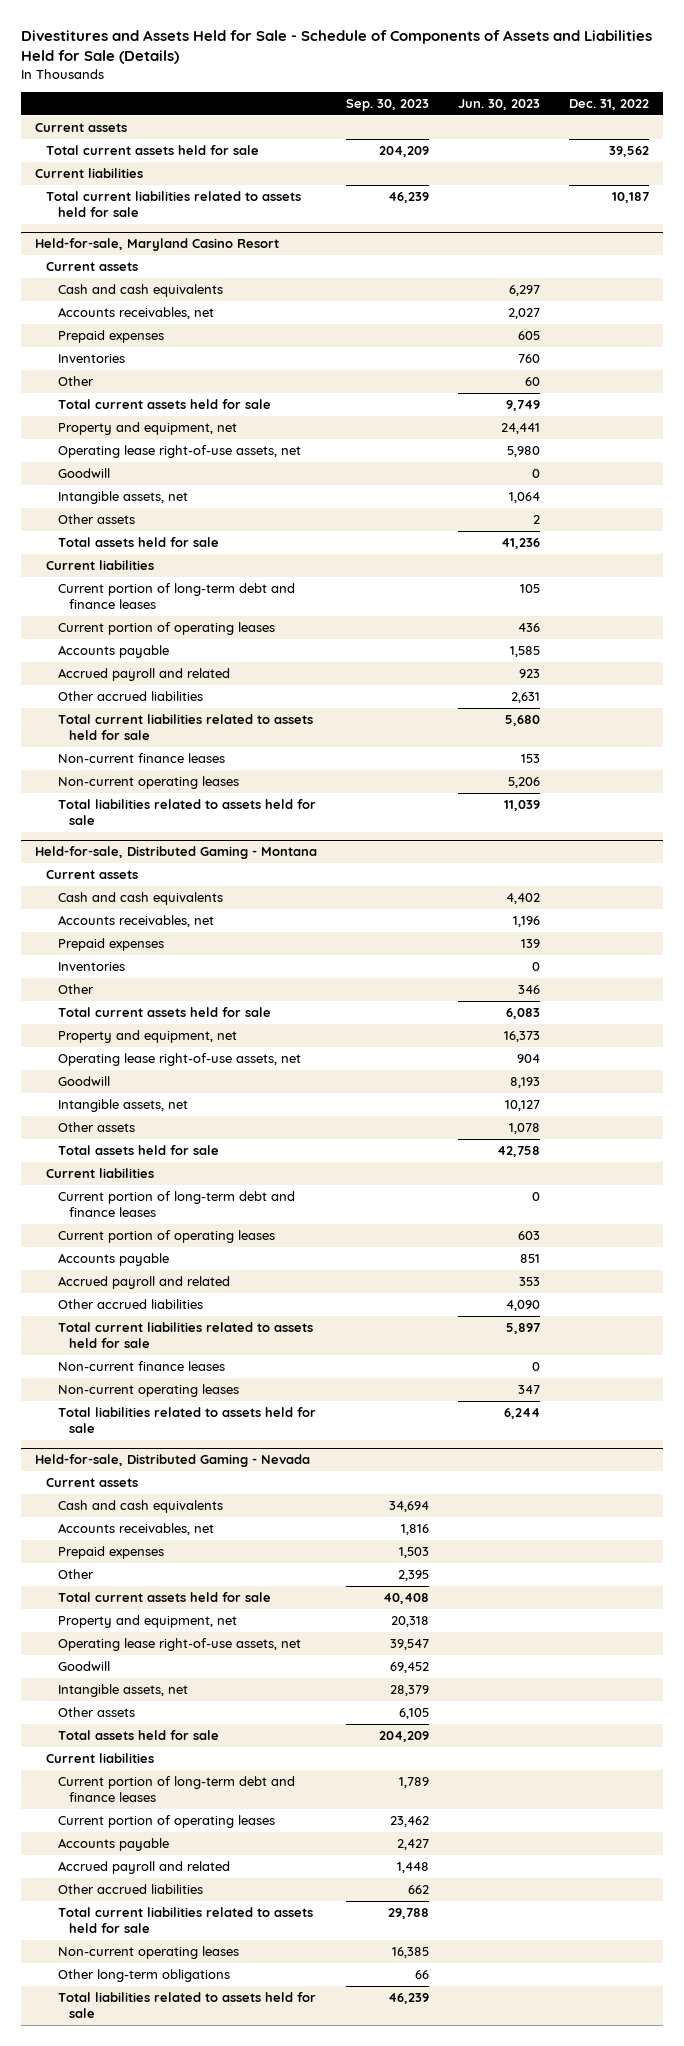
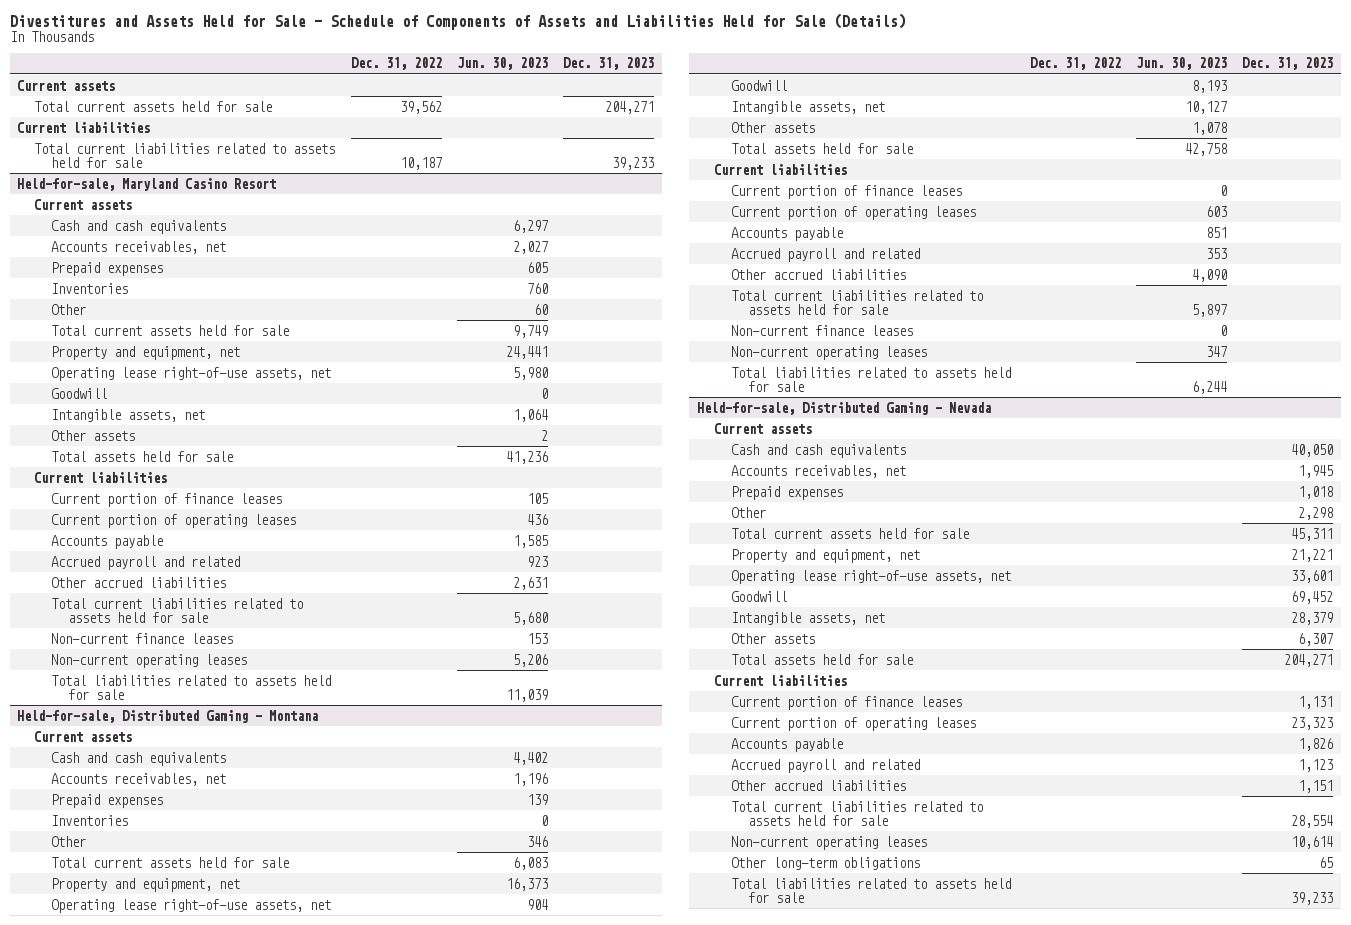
[346,99,430,112] Sep. 30, 2023 -> none
none -> [562,57,654,71] Dec. 31, 2023
[57,583,295,610] Current portion of long-term debt and finance leases -> [51,492,283,507] Current portion of finance leases
[57,1191,295,1218] Current portion of long-term debt and finance leases -> [730,184,962,199] Current portion of finance leases
[57,1776,295,1803] Current portion of long-term debt and finance leases -> [730,695,962,710] Current portion of finance leases

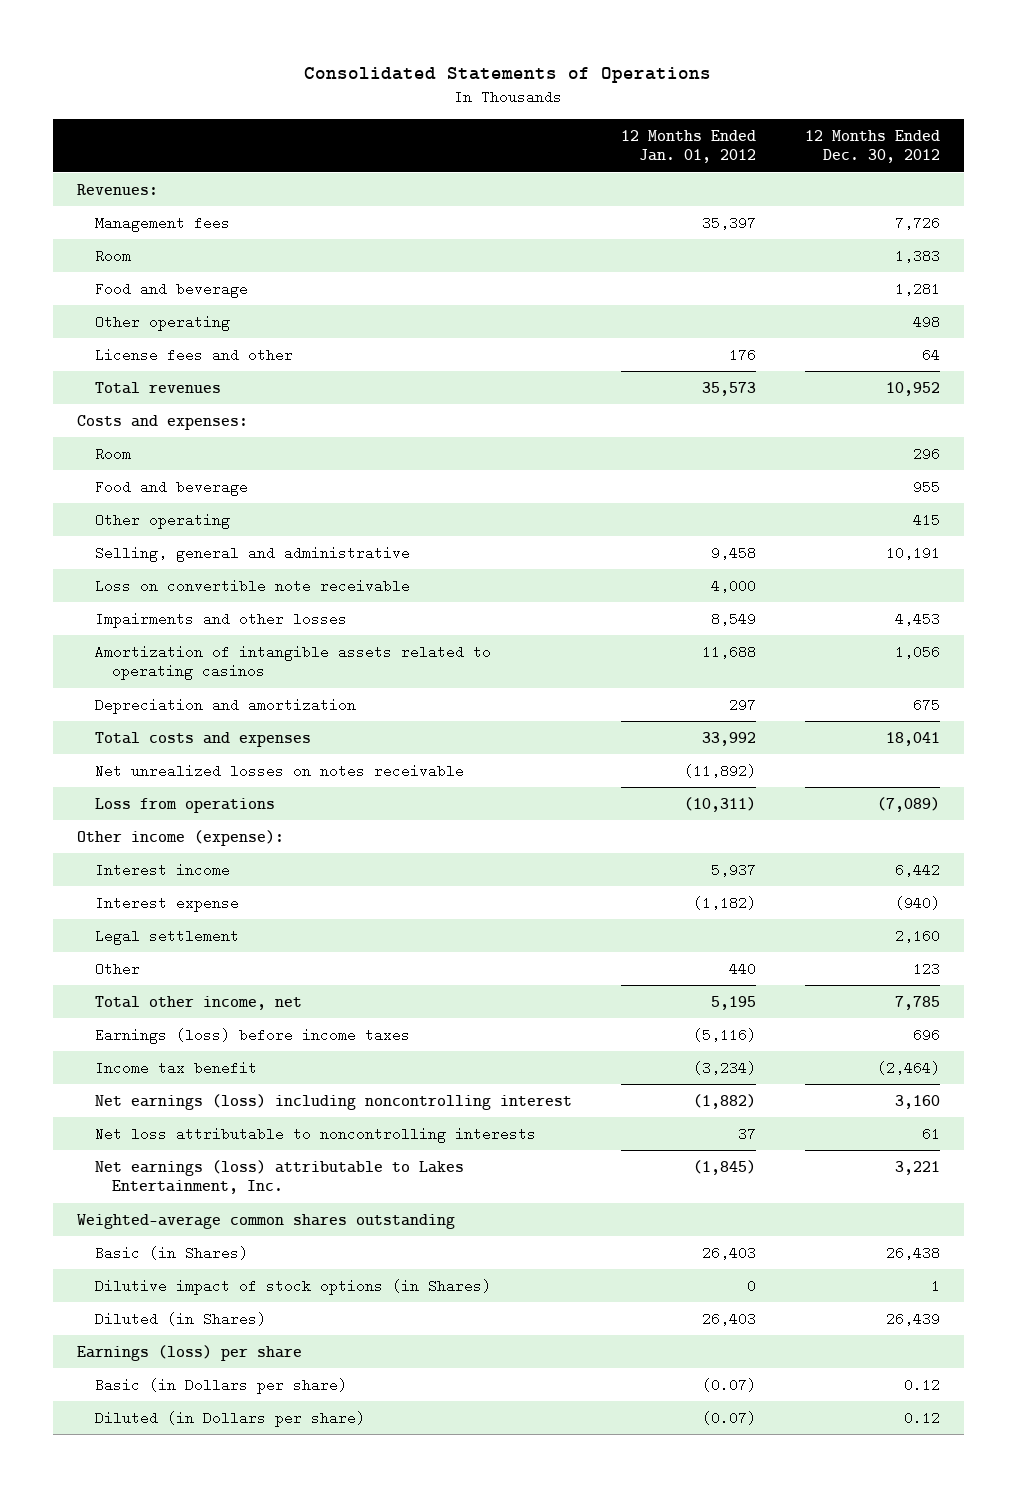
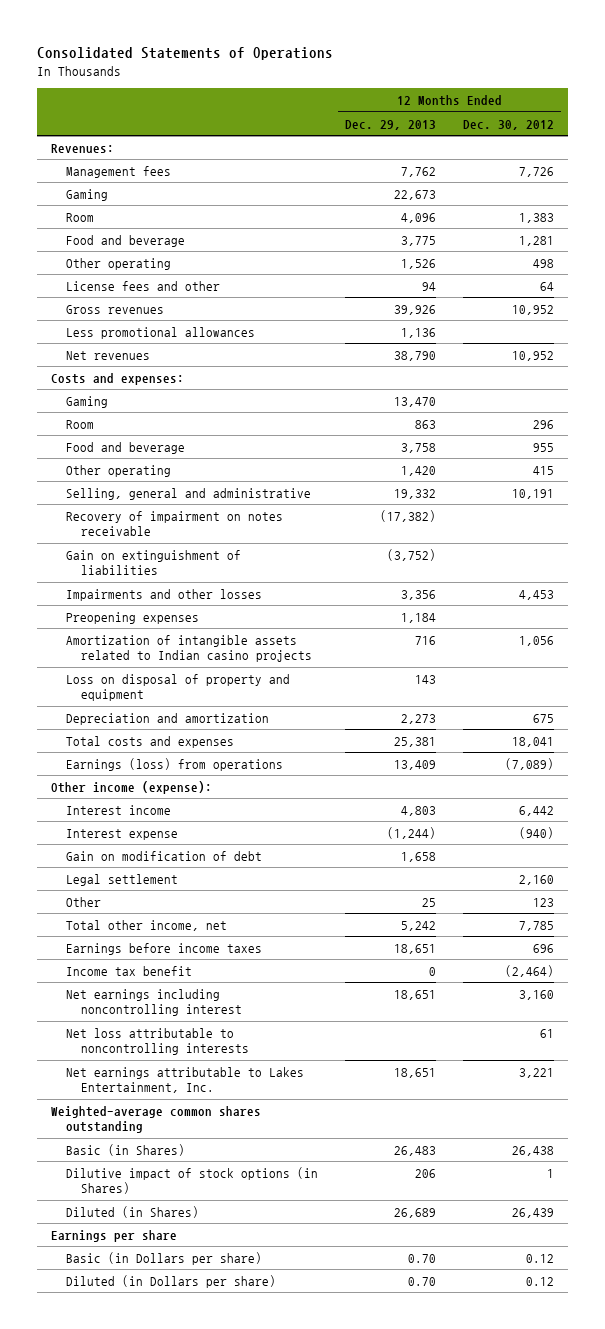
[620,129,756,164] 12 Months Ended Jan. 01, 2012 -> none
none -> [345,119,437,130] Dec. 29, 2013
none -> [65,188,108,201] Gaming
[94,381,221,394] Total revenues -> [65,304,164,314] Gross revenues
none -> [65,326,255,339] Less promotional allowances
none -> [65,350,150,360] Net revenues
none -> [65,395,108,408] Gaming
[94,578,410,593] Loss on convertible note receivable -> none
none -> [65,510,283,537] Recovery of impairment on notes receivable
none -> [65,549,241,576] Gain on extinguishment of liabilities
none -> [65,611,199,624] Preopening expenses
[94,644,491,681] Amortization of intangible assets related to operating casinos -> [65,634,313,663] Amortization of intangible assets related to Indian casino projects
none -> [65,673,290,702] Loss on disposal of property and equipment
[94,763,464,778] Net unrealized losses on notes receivable -> none
[94,797,275,813] Loss from operations -> [65,757,283,771] Earnings (loss) from operations
none -> [65,850,262,861] Gain on modification of debt
[94,1027,410,1044] Earnings (loss) before income taxes -> [65,942,262,955] Earnings before income taxes
[94,1093,572,1110] Net earnings (loss) including noncontrolling interest -> [65,988,243,1017] Net earnings including noncontrolling interest
[94,1159,464,1195] Net earnings (loss) attributable to Lakes Entertainment, Inc. -> [65,1066,304,1094] Net earnings attributable to Lakes Entertainment, Inc.
[77,1344,303,1361] Earnings (loss) per share -> [50,1229,177,1242] Earnings per share

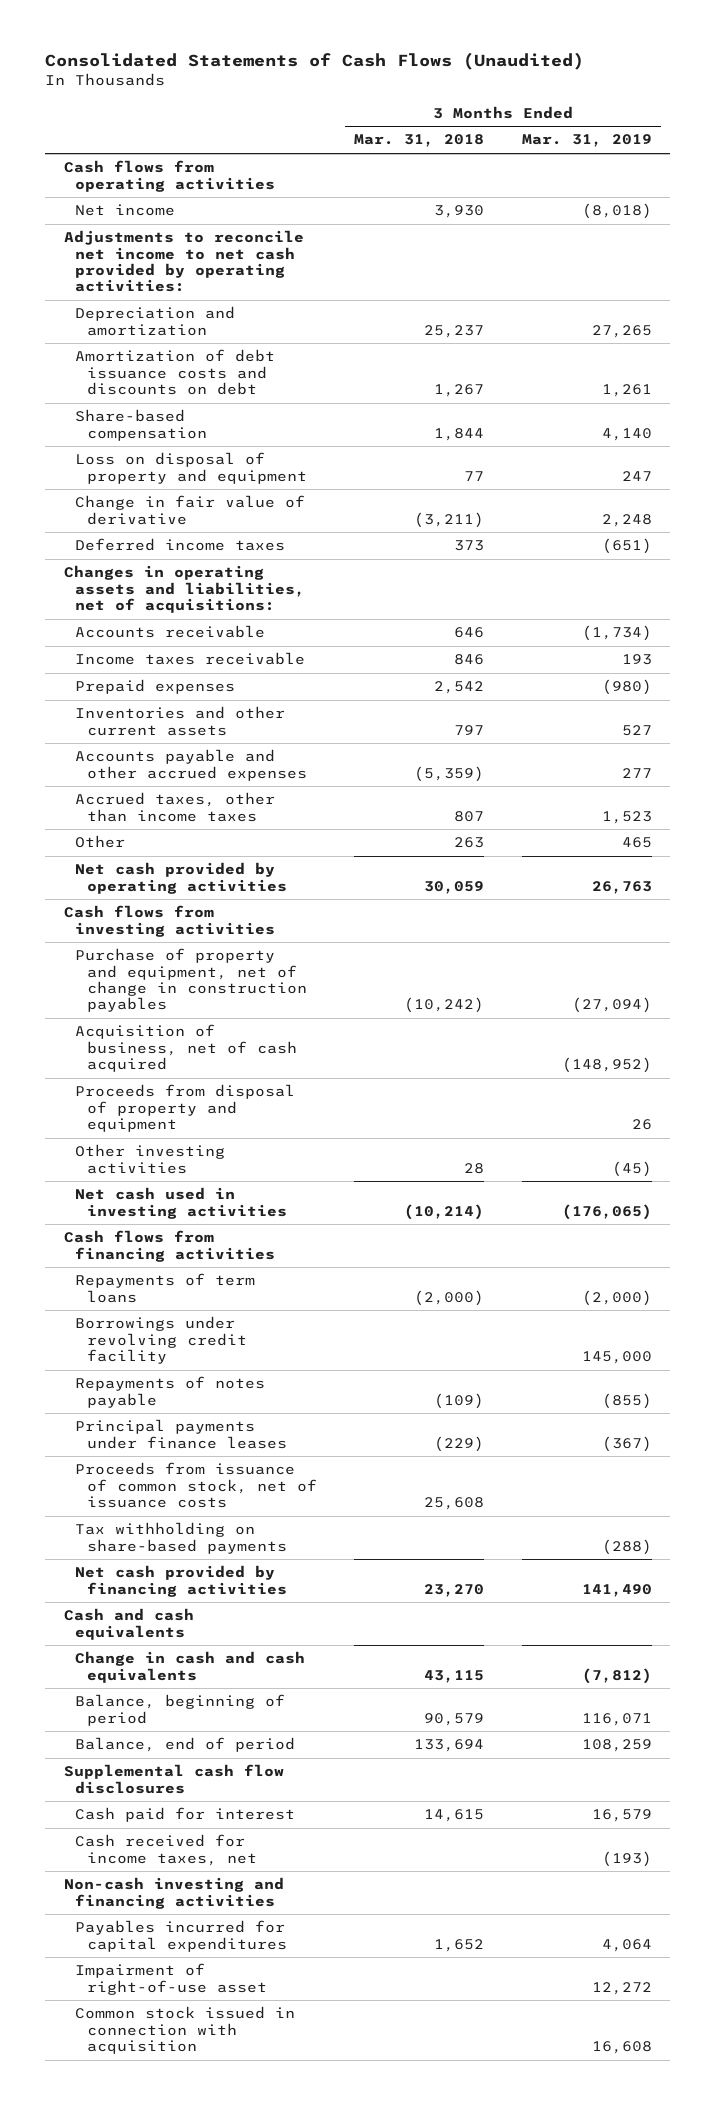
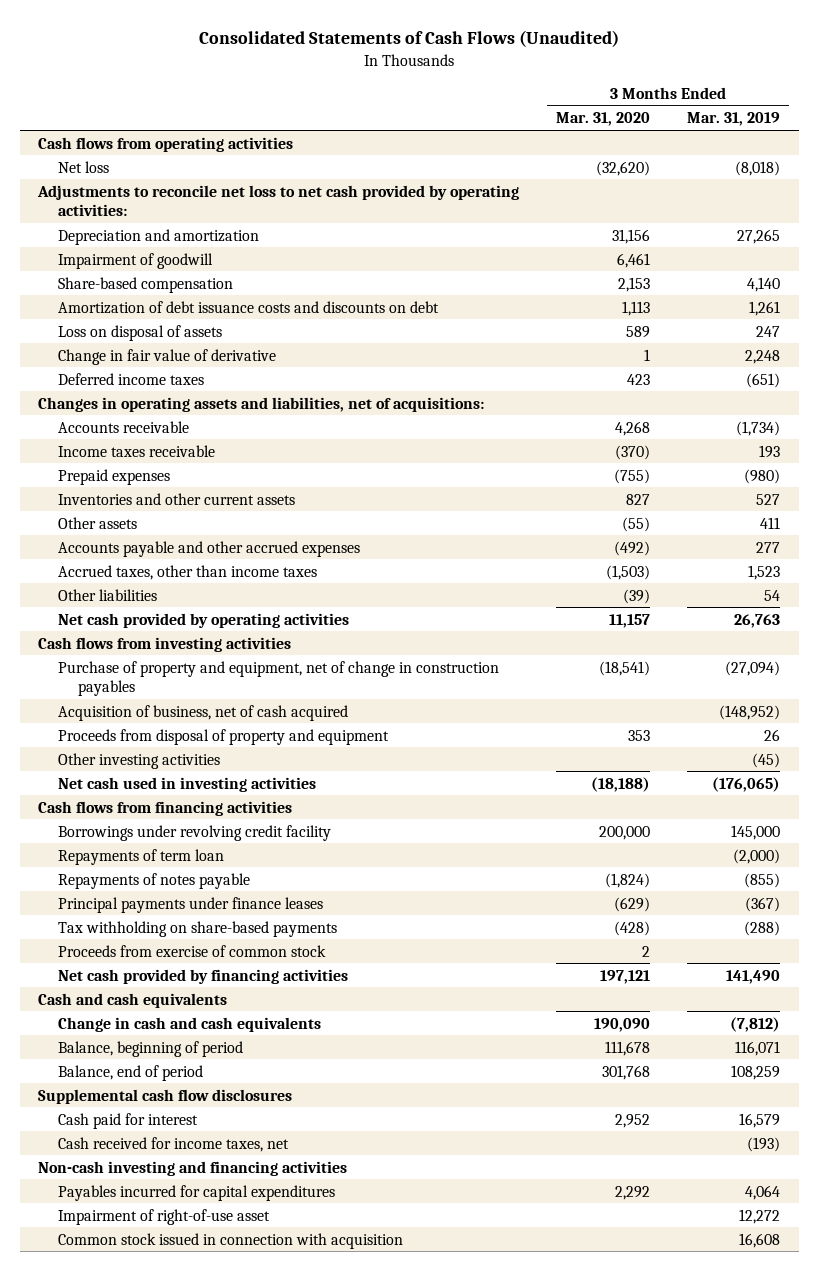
[354,134,485,148] Mar. 31, 2018 -> none
none -> [556,112,651,127] Mar. 31, 2020
[75,204,176,217] Net income -> [57,160,109,173] Net loss
[63,230,304,293] Adjustments to reconcile net income to net cash provided by operating activities: -> [37,184,520,217] Adjustments to reconcile net loss to net cash provided by operating activities:
none -> [57,252,213,269] Impairment of goodwill
[75,349,276,396] Amortization of debt issuance costs and discounts on debt -> [57,300,439,314] Amortization of debt issuance costs and discounts on debt
[75,452,307,484] Loss on disposal of property and equipment -> [57,324,222,341] Loss on disposal of assets
none -> [57,516,137,529] Other assets
[75,835,126,849] Other -> [57,588,157,601] Other liabilities
[621,837,652,849] 465 -> [764,589,781,601] 54
[75,1273,256,1303] Repayments of term loans -> none
none -> [57,848,224,865] Repayments of term loan
[75,1462,317,1509] Proceeds from issuance of common stock, net of issuance costs -> none
none -> [57,944,326,957] Proceeds from exercise of common stock

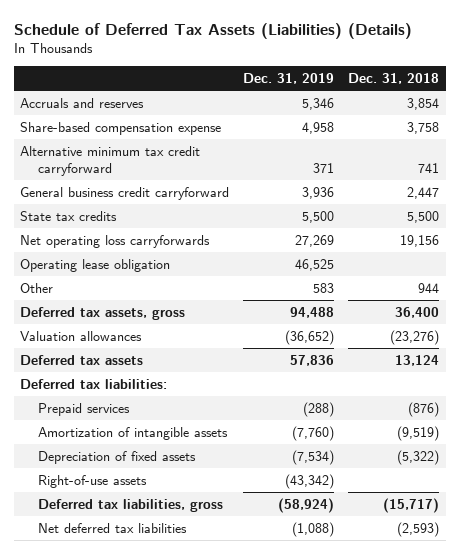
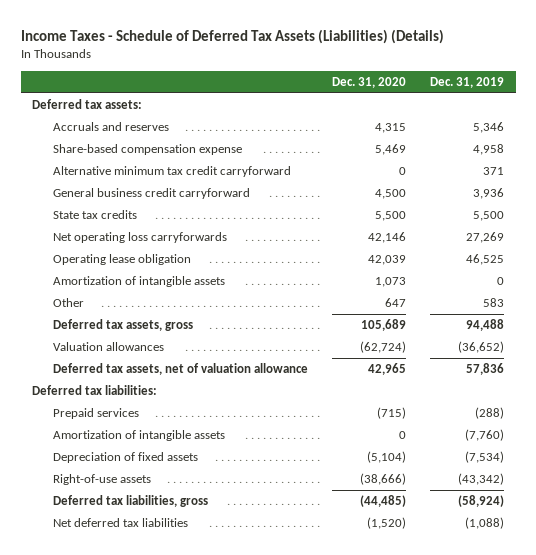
[13,22,412,39] Schedule of Deferred Tax Assets (Liabilities) (Details) -> [20,28,444,44] Income Taxes - Schedule of Deferred Tax Assets (Liabilities) (Details)
[347,73,439,85] Dec. 31, 2018 -> none
none -> [331,77,406,89] Dec. 31, 2020
none -> [32,98,143,109] Deferred tax assets:
none -> [53,275,226,287] Amortization of intangible assets
[20,354,144,365] Deferred tax assets -> [53,362,309,375] Deferred tax assets, net of valuation allowance

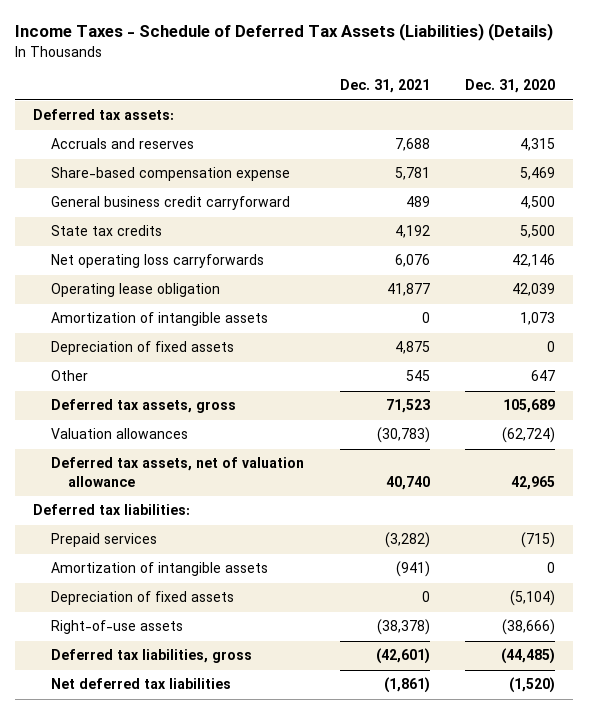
[429,77,504,89] Dec. 31, 2019 -> none
none -> [339,79,430,94] Dec. 31, 2021
[53,165,292,177] Alternative minimum tax credit carryforward -> none
none -> [50,341,234,356] Depreciation of fixed assets

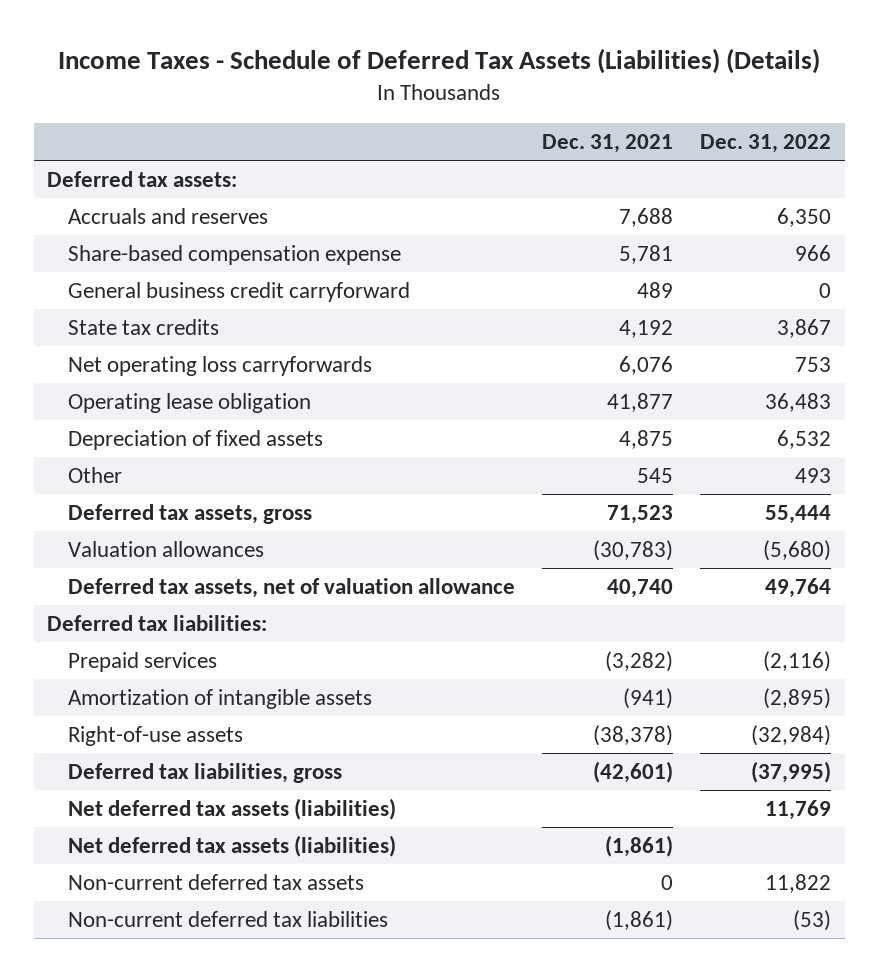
[465,79,556,94] Dec. 31, 2020 -> none
none -> [700,134,832,154] Dec. 31, 2022
[50,312,268,327] Amortization of intangible assets -> none
[50,591,234,606] Depreciation of fixed assets -> none
none -> [68,798,397,821] Net deferred tax assets (liabilities)
[50,678,231,690] Net deferred tax liabilities -> [68,835,397,858] Net deferred tax assets (liabilities)
none -> [68,874,365,891] Non-current deferred tax assets
none -> [68,911,389,928] Non-current deferred tax liabilities

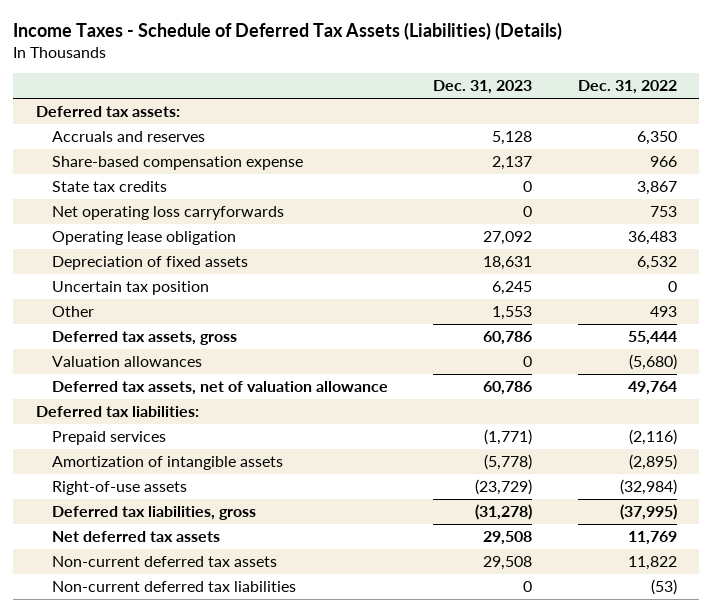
[542,134,674,154] Dec. 31, 2021 -> none
none -> [433,80,533,95] Dec. 31, 2023
[68,282,411,303] General business credit carryforward -> none
none -> [52,281,210,296] Uncertain tax position
[68,835,397,858] Net deferred tax assets (liabilities) -> none
[68,798,397,821] Net deferred tax assets (liabilities) -> [52,531,221,543] Net deferred tax assets

